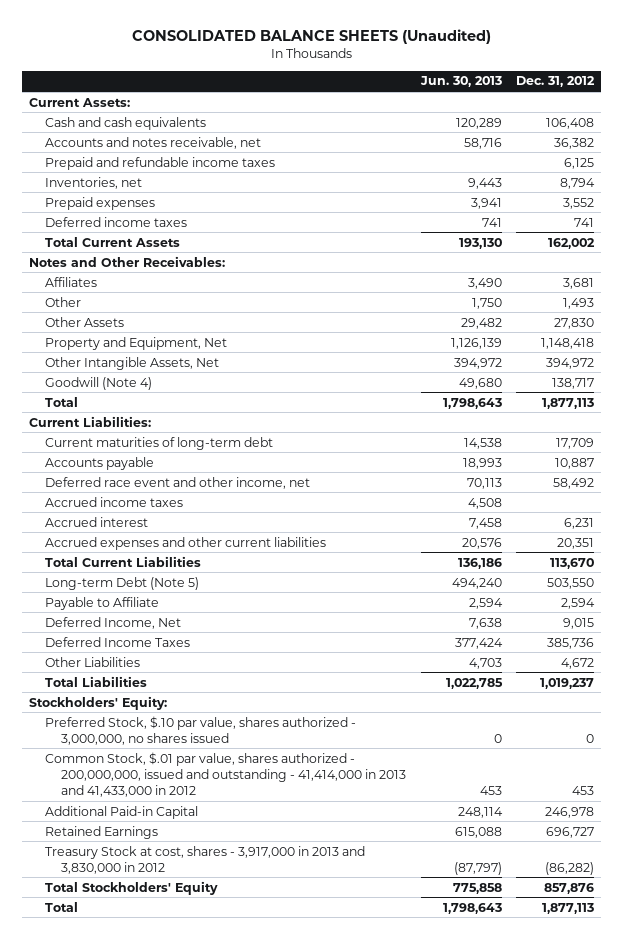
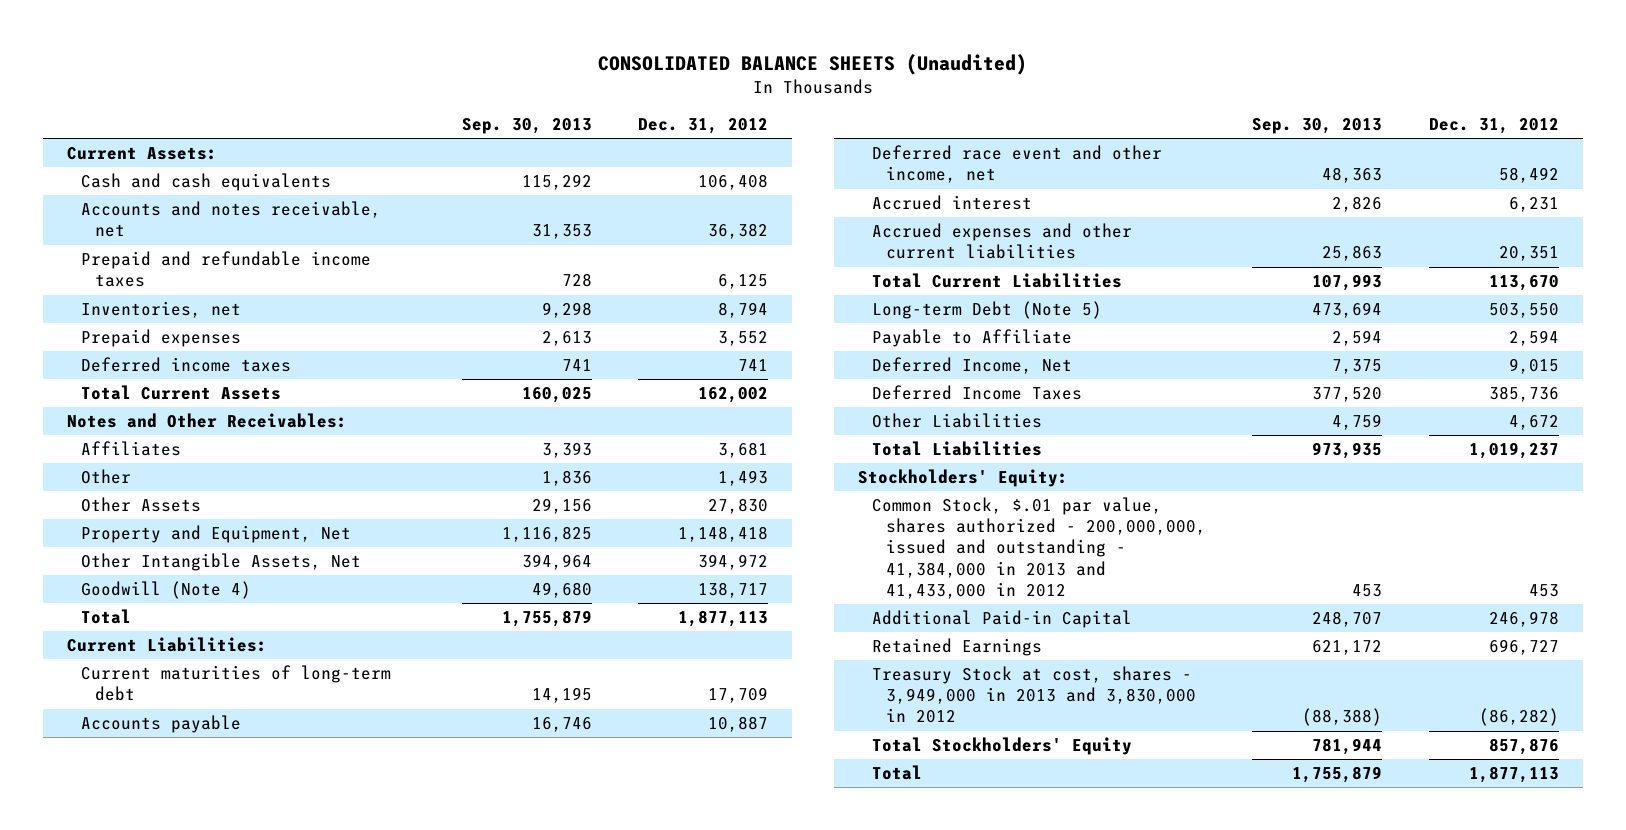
[419,76,502,88] Jun. 30, 2013 -> none
none -> [461,117,592,134] Sep. 30, 2013
[45,496,184,507] Accrued income taxes -> none
[45,715,357,745] Preferred Stock, $.10 par value, shares authorized - 3,000,000, no shares issued -> none
[45,751,407,797] Common Stock, $.01 par value, shares authorized - 200,000,000, issued and outstanding - 41,414,000 in 2013 and 41,433,000 in 2012 -> [871,497,1206,599] Common Stock, $.01 par value, shares authorized - 200,000,000, issued and outstanding - 41,384,000 in 2013 and 41,433,000 in 2012
[45,845,366,874] Treasury Stock at cost, shares - 3,917,000 in 2013 and 3,830,000 in 2012 -> [871,666,1196,724] Treasury Stock at cost, shares - 3,949,000 in 2013 and 3,830,000 in 2012

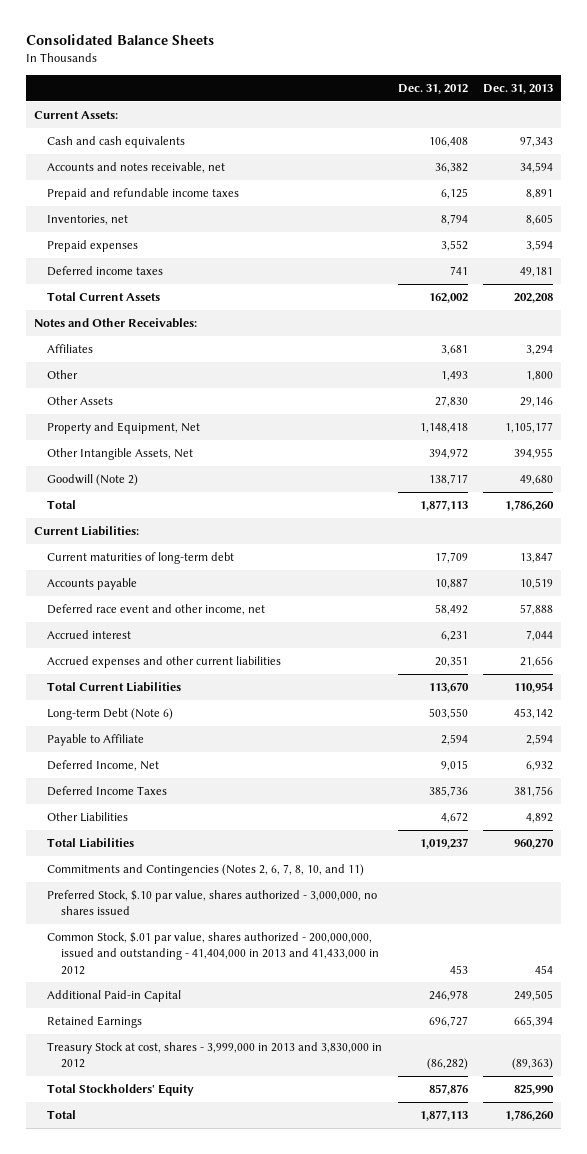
[597,53,1027,75] CONSOLIDATED BALANCE SHEETS (Unaudited) -> [25,34,214,46] Consolidated Balance Sheets
[461,117,592,134] Sep. 30, 2013 -> none
none -> [483,83,554,94] Dec. 31, 2013
[80,581,251,600] Goodwill (Note 4) -> [47,473,139,486] Goodwill (Note 2)
[871,301,1102,320] Long-term Debt (Note 5) -> [47,707,174,720] Long-term Debt (Note 6)
[857,469,1068,488] Stockholders' Equity: -> none
none -> [47,863,365,876] Commitments and Contingencies (Notes 2, 6, 7, 8, 10, and 11)
none -> [47,889,378,916] Preferred Stock, $.10 par value, shares authorized - 3,000,000, no shares issued
[871,497,1206,599] Common Stock, $.01 par value, shares authorized - 200,000,000, issued and outstanding - 41,384,000 in 2013 and 41,433,000 in 2012 -> [47,931,379,975] Common Stock, $.01 par value, shares authorized - 200,000,000, issued and outstanding - 41,404,000 in 2013 and 41,433,000 in 2012
[871,666,1196,724] Treasury Stock at cost, shares - 3,949,000 in 2013 and 3,830,000 in 2012 -> [47,1041,383,1069] Treasury Stock at cost, shares - 3,999,000 in 2013 and 3,830,000 in 2012

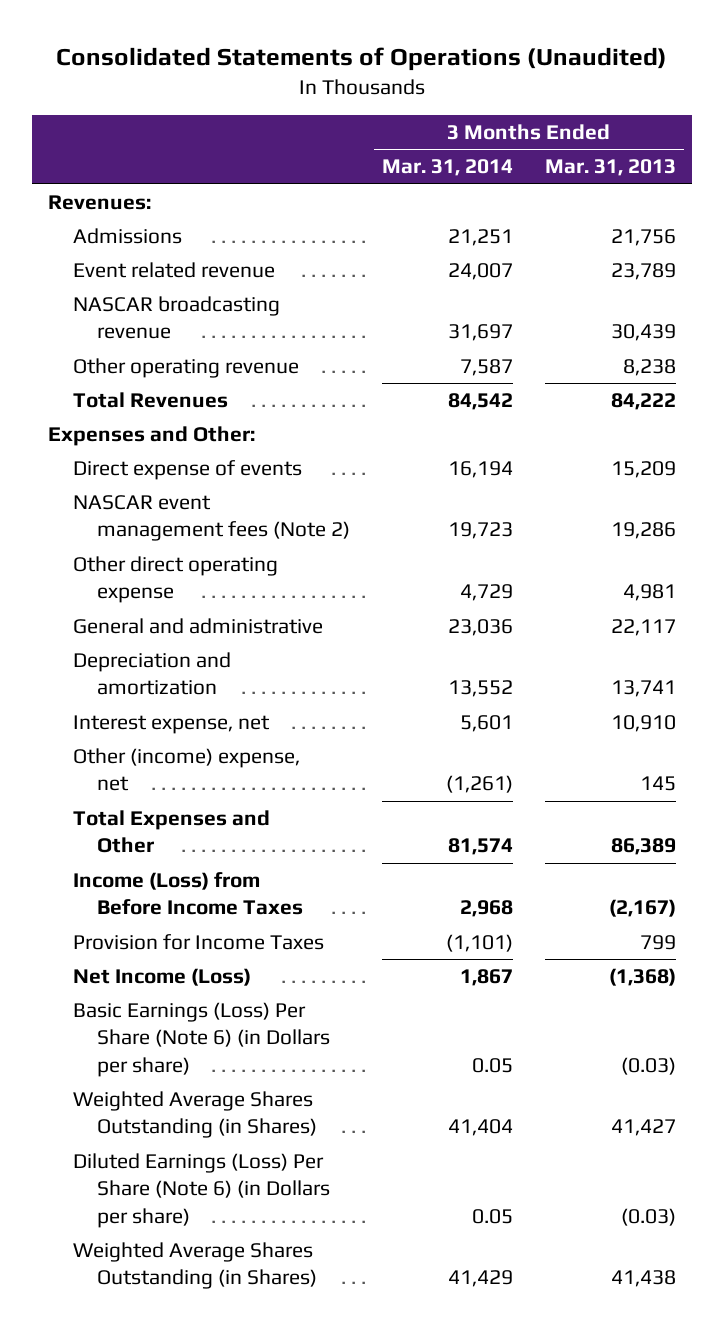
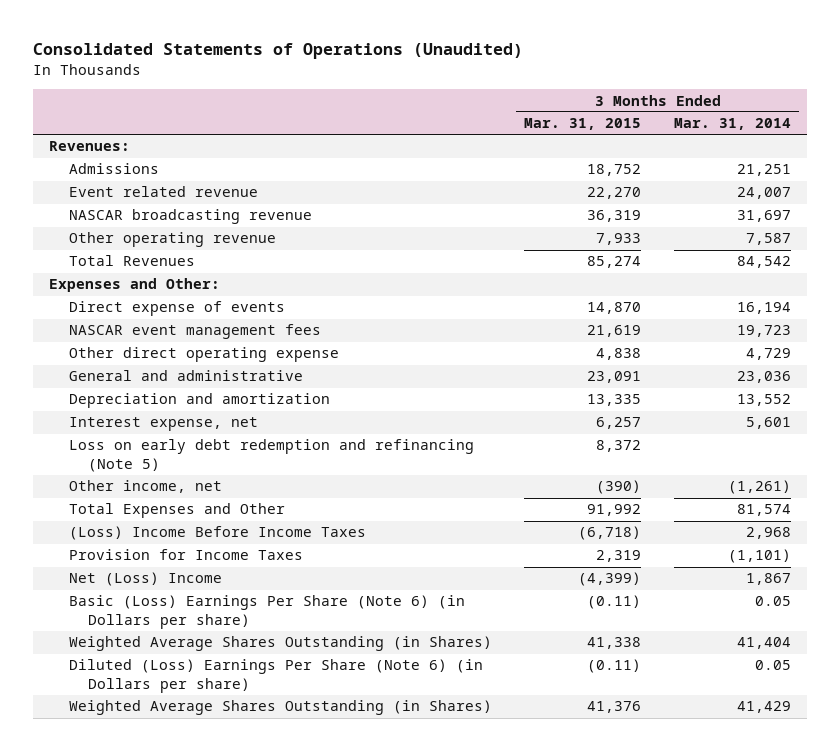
[545,159,677,177] Mar. 31, 2013 -> none
none -> [524,118,642,131] Mar. 31, 2015
[72,495,351,542] NASCAR event management fees (Note 2) -> [68,324,321,340] NASCAR event management fees
none -> [68,439,474,473] Loss on early debt redemption and refinancing (Note 5)
[72,748,300,792] Other (income) expense, net -> [68,480,222,494] Other income, net
[72,872,304,916] Income (Loss) from Before Income Taxes -> [68,526,366,541] (Loss) Income Before Income Taxes
[72,968,251,987] Net Income (Loss) -> [68,572,222,587] Net (Loss) Income
[72,1002,331,1077] Basic Earnings (Loss) Per Share (Note 6) (in Dollars per share) -> [68,595,465,630] Basic (Loss) Earnings Per Share (Note 6) (in Dollars per share)
[72,1153,331,1228] Diluted Earnings (Loss) Per Share (Note 6) (in Dollars per share) -> [68,659,483,694] Diluted (Loss) Earnings Per Share (Note 6) (in Dollars per share)

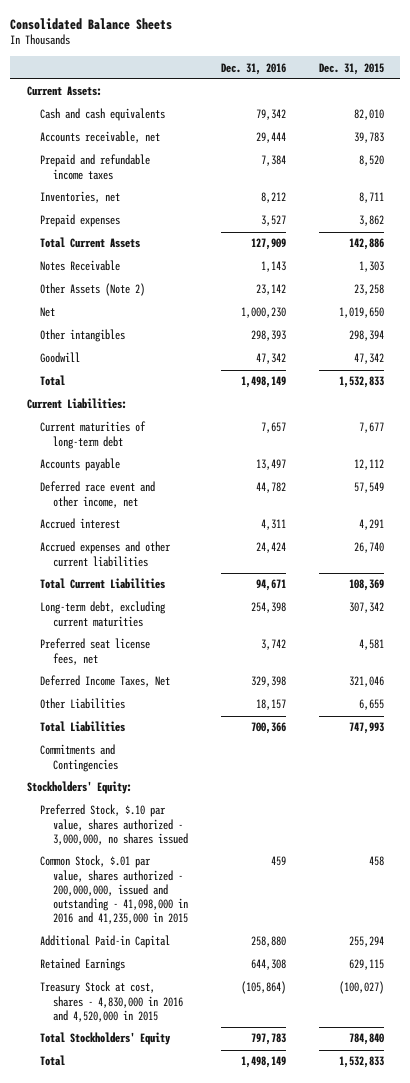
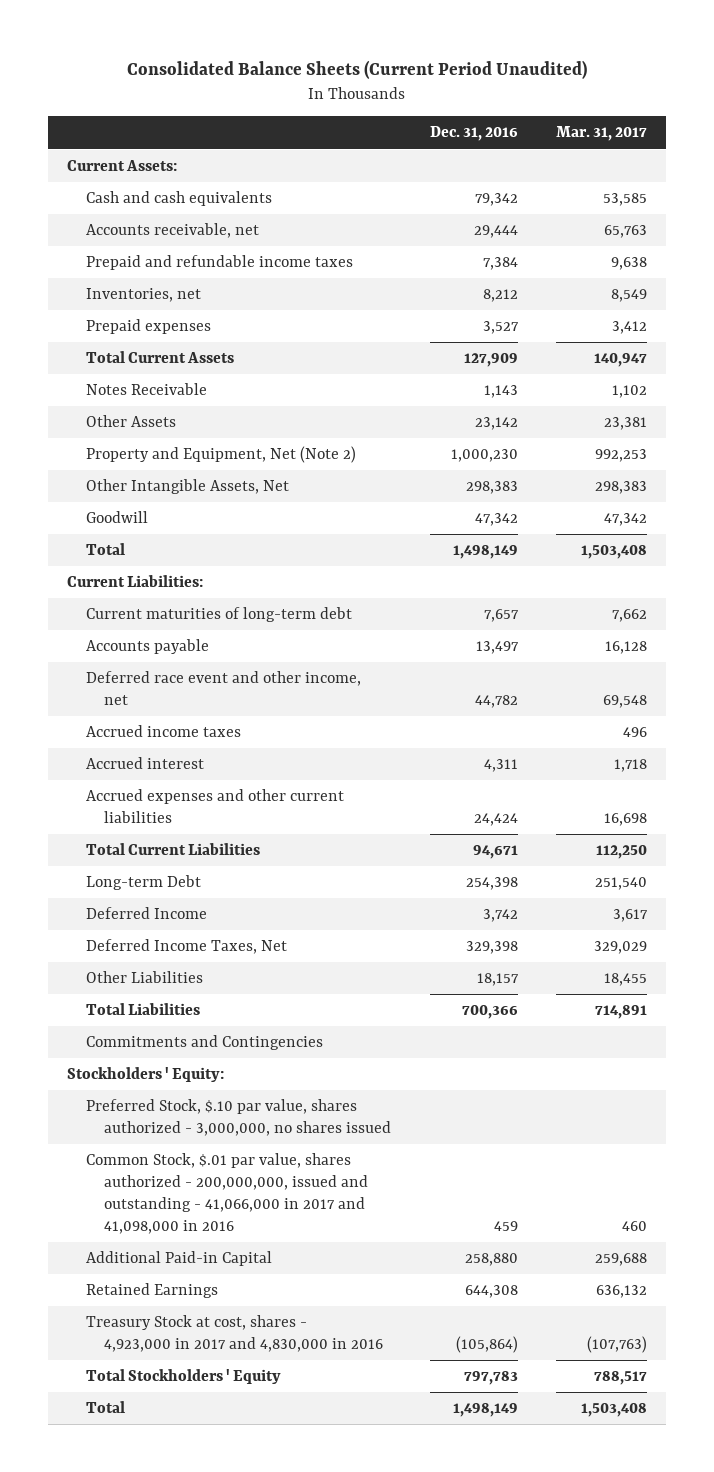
[10,17,173,30] Consolidated Balance Sheets -> [127,60,588,80] Consolidated Balance Sheets (Current Period Unaudited)
[318,62,384,75] Dec. 31, 2015 -> none
none -> [555,126,647,142] Mar. 31, 2017
[40,283,146,297] Other Assets (Note 2) -> [85,415,176,428] Other Assets
[40,307,56,318] Net -> [85,446,356,464] Property and Equipment, Net (Note 2)
[40,329,126,343] Other intangibles -> [85,479,289,495] Other Intangible Assets, Net
[251,330,287,342] 298,393 -> [465,481,518,495] 298,383
none -> [85,725,241,738] Accrued income taxes
[40,601,167,627] Long-term debt, excluding current maturities -> [85,875,201,891] Long-term Debt
[40,638,151,665] Preferred seat license fees, net -> [85,907,207,920] Deferred Income
[26,781,132,795] Stockholders' Equity: -> [67,1067,225,1083] Stockholders ' Equity:
[40,855,189,925] Common Stock, $.01 par value, shares authorized - 200,000,000, issued and outstanding - 41,098,000 in 2016 and 41,235,000 in 2015 -> [85,1153,369,1234] Common Stock, $.01 par value, shares authorized - 200,000,000, issued and outstanding - 41,066,000 in 2017 and 41,098,000 in 2016
[40,981,184,1022] Treasury Stock at cost, shares - 4,830,000 in 2016 and 4,520,000 in 2015 -> [85,1315,384,1352] Treasury Stock at cost, shares - 4,923,000 in 2017 and 4,830,000 in 2016
[40,1032,172,1046] Total Stockholders' Equity -> [85,1369,281,1385] Total Stockholders ' Equity

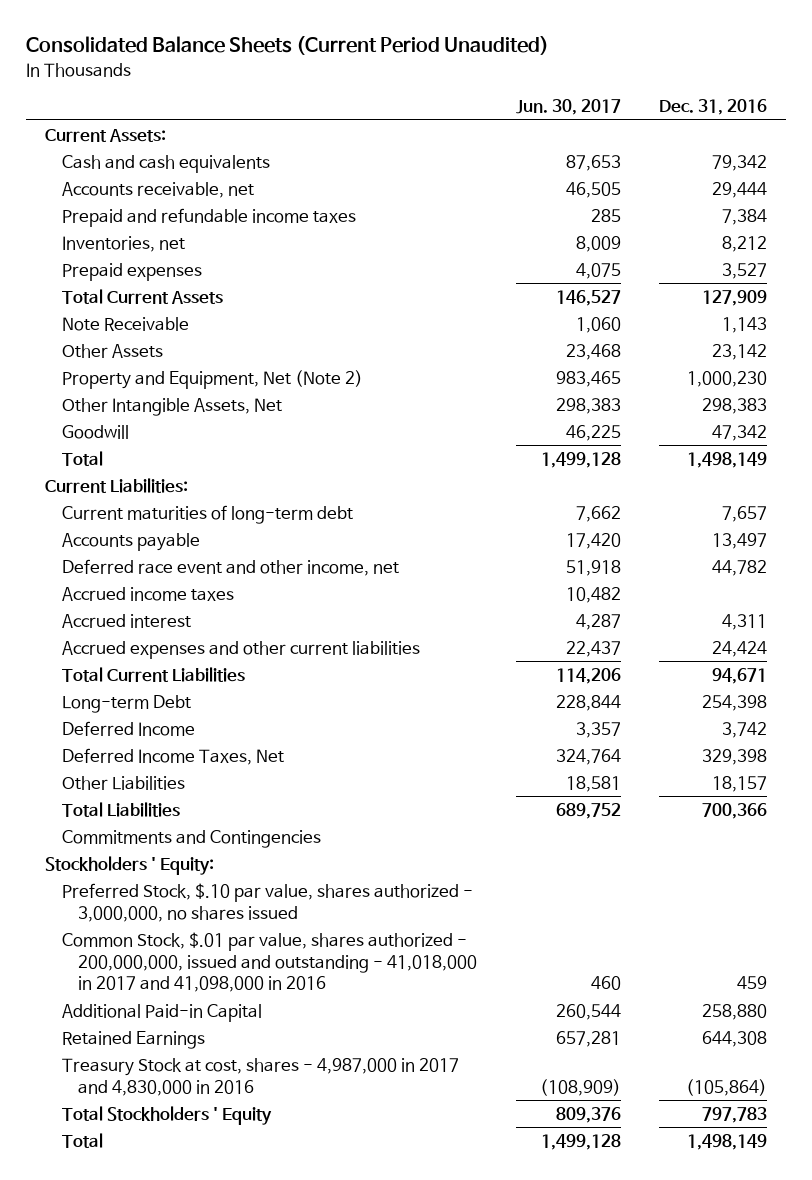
[555,126,647,142] Mar. 31, 2017 -> none
none -> [515,99,621,116] Jun. 30, 2017
[85,383,207,396] Notes Receivable -> [61,316,189,331] Note Receivable
[85,1153,369,1234] Common Stock, $.01 par value, shares authorized - 200,000,000, issued and outstanding - 41,066,000 in 2017 and 41,098,000 in 2016 -> [61,931,478,993] Common Stock, $.01 par value, shares authorized - 200,000,000, issued and outstanding - 41,018,000 in 2017 and 41,098,000 in 2016
[85,1315,384,1352] Treasury Stock at cost, shares - 4,923,000 in 2017 and 4,830,000 in 2016 -> [61,1057,459,1096] Treasury Stock at cost, shares - 4,987,000 in 2017 and 4,830,000 in 2016

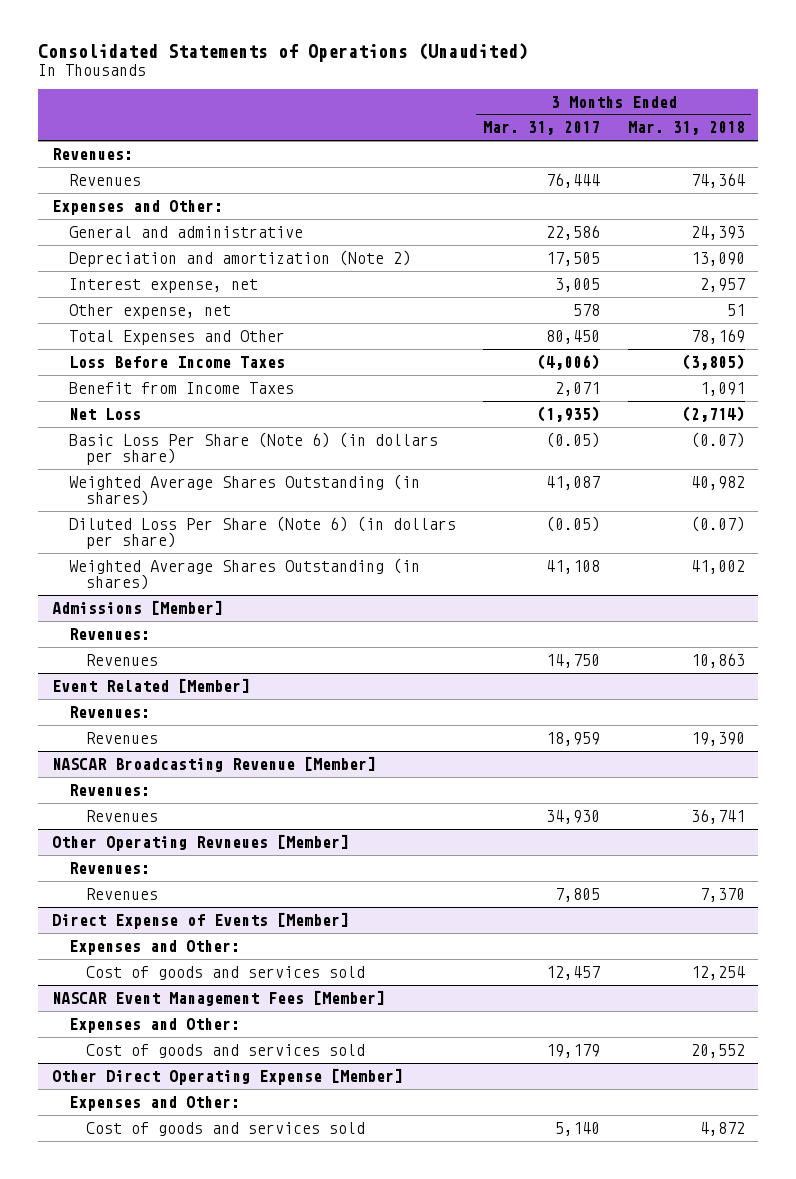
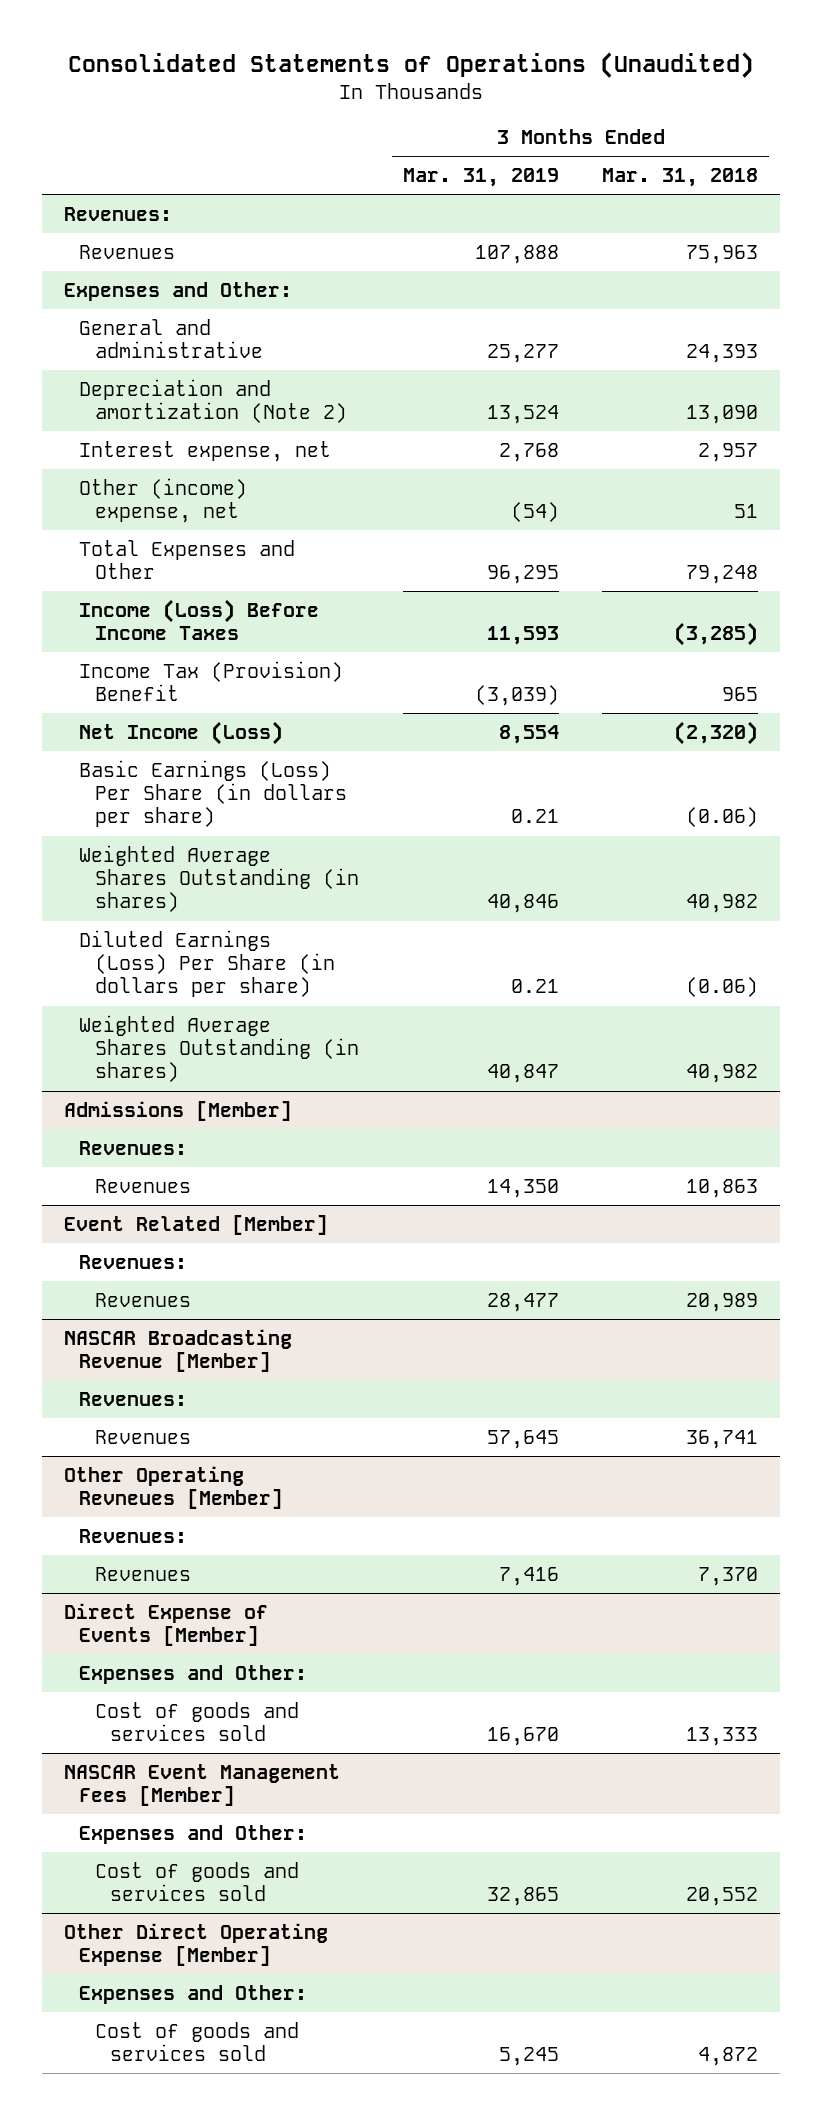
[483,121,601,136] Mar. 31, 2017 -> none
none -> [402,168,559,188] Mar. 31, 2019
[690,172,745,188] 74,364 -> [686,244,759,264] 75,963
[68,303,231,319] Other expense, net -> [79,477,248,524] Other (income) expense, net
[690,328,745,344] 78,169 -> [686,565,759,585] 79,248
[68,355,285,368] Loss Before Income Taxes -> [79,598,320,641] Income (Loss) Before Income Taxes
[681,353,745,370] (3,805) -> [674,622,759,647] (3,285)
[68,381,294,394] Benefit from Income Taxes -> [79,660,344,702] Income Tax (Provision) Benefit
[699,381,745,396] 1,091 -> [722,687,759,702] 965
[68,407,141,420] Net Loss -> [79,720,284,745] Net Income (Loss)
[681,405,745,422] (2,714) -> [674,720,759,745] (2,320)
[68,431,438,465] Basic Loss Per Share (Note 6) (in dollars per share) -> [79,759,347,828] Basic Earnings (Loss) Per Share (in dollars per share)
[690,431,745,448] (0.07) -> [686,807,759,828] (0.06)
[68,515,456,549] Diluted Loss Per Share (Note 6) (in dollars per share) -> [79,929,335,998] Diluted Earnings (Loss) Per Share (in dollars per share)
[690,515,745,532] (0.07) -> [686,977,759,998] (0.06)
[690,559,745,574] 41,002 -> [686,1064,759,1084] 40,982
[690,731,745,746] 19,390 -> [686,1292,759,1312] 20,989
[690,965,745,980] 12,254 -> [686,1727,759,1747] 13,333

